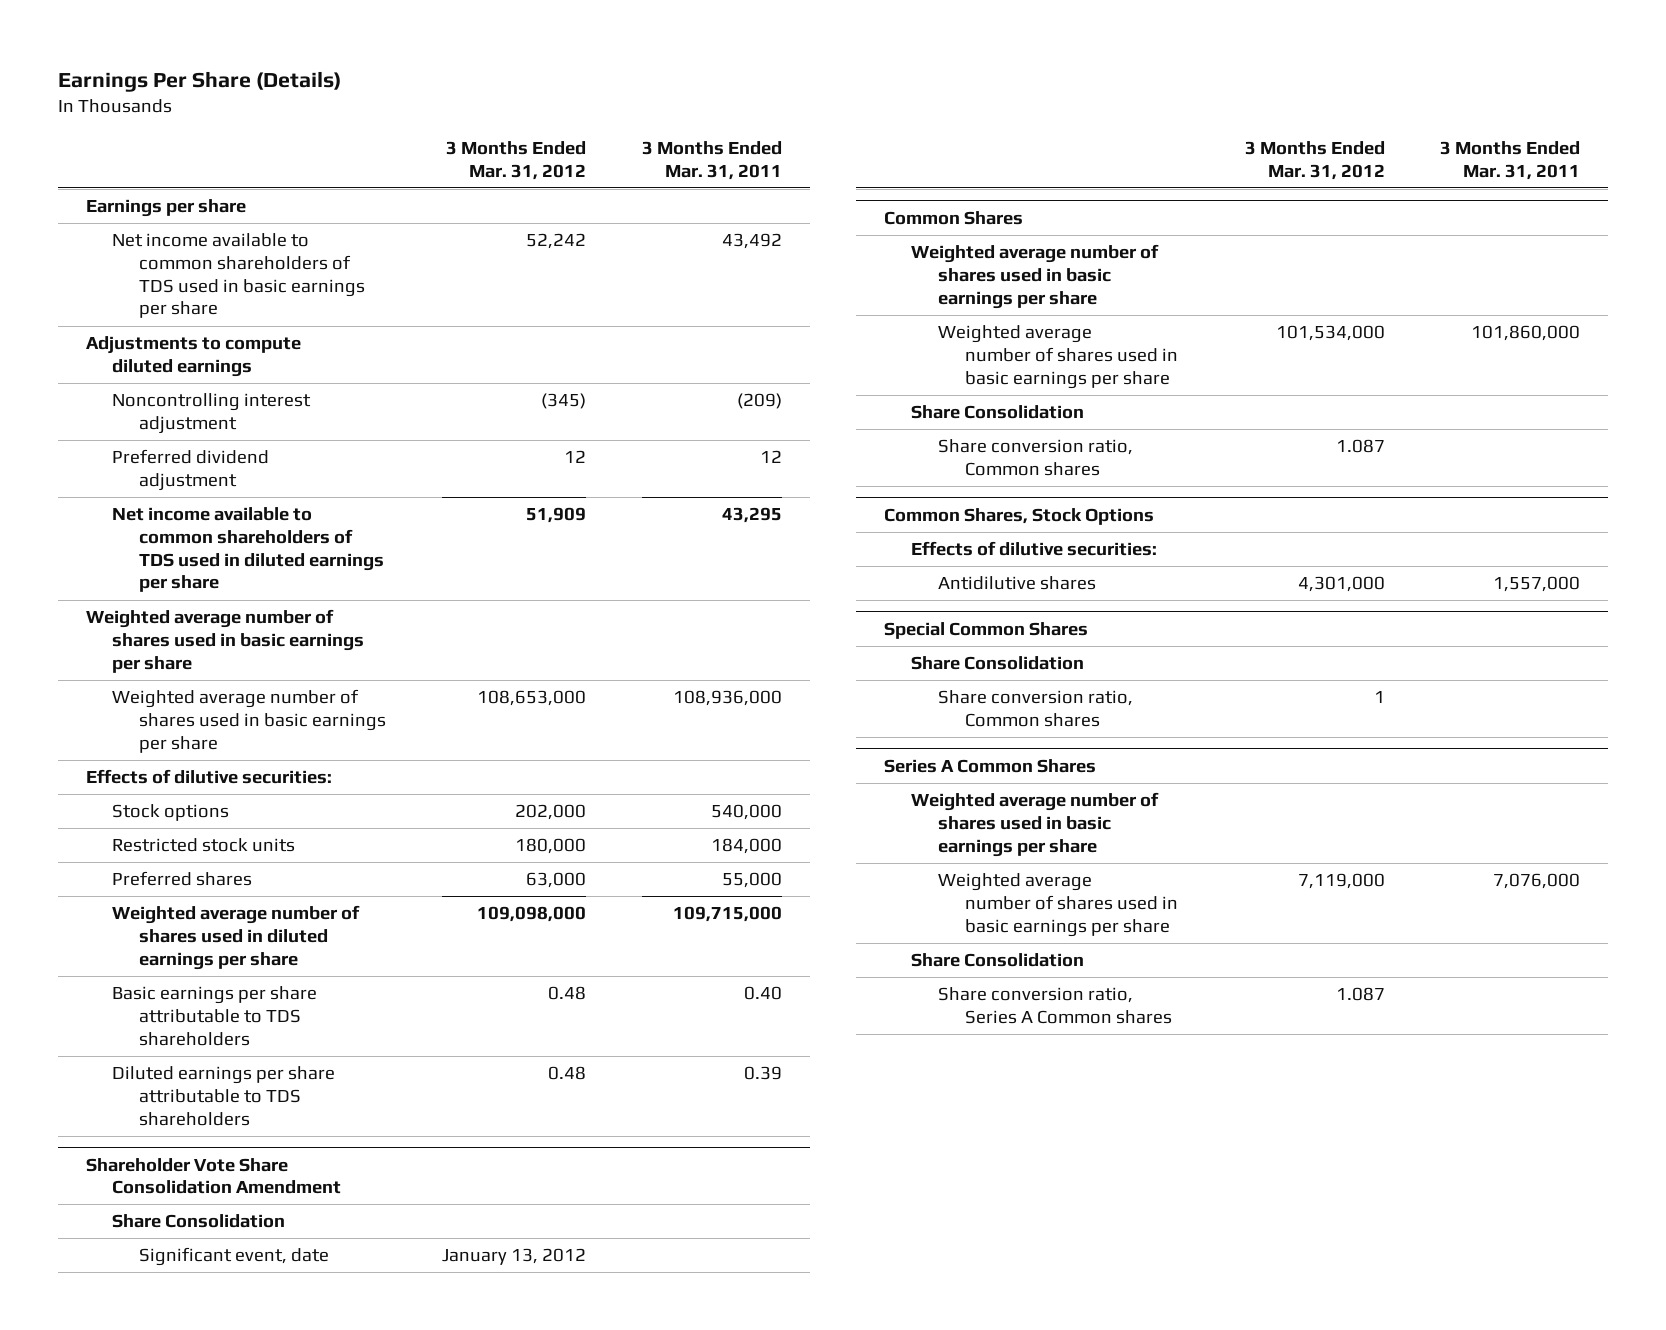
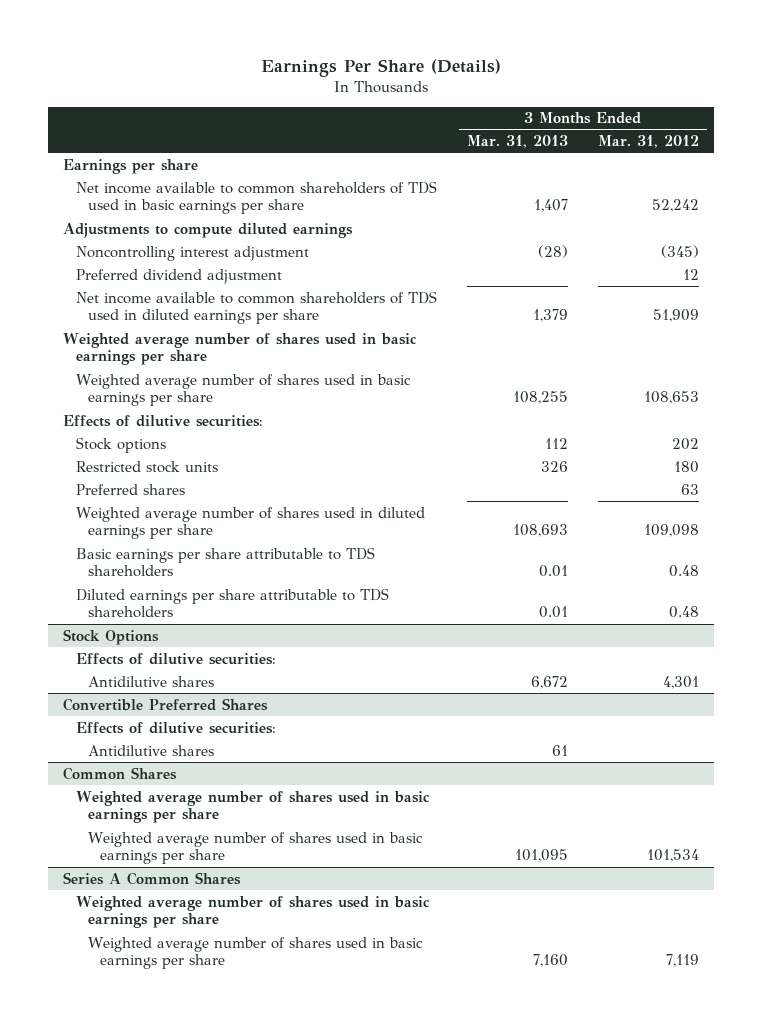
[641,140,782,180] 3 Months Ended Mar. 31, 2011 -> none
none -> [466,135,568,149] Mar. 31, 2013
[477,690,587,707] 108,653,000 -> [644,391,700,405] 108,653
[515,804,587,821] 202,000 -> [672,437,700,450] 202
[515,838,587,855] 180,000 -> [674,460,700,473] 180
[526,872,587,889] 63,000 -> [681,483,700,495] 63
[477,906,587,923] 109,098,000 -> [644,524,700,538] 109,098
[85,1157,342,1195] Shareholder Vote Share Consolidation Amendment -> none
[112,1214,286,1229] Share Consolidation -> none
[139,1247,330,1267] Significant event, date -> none
none -> [63,628,160,645] Stock Options
none -> [75,652,276,665] Effects of dilutive securities:
none -> [87,675,214,687] Antidilutive shares
none -> [63,697,269,711] Convertible Preferred Shares
none -> [75,721,276,734] Effects of dilutive securities:
none -> [87,744,214,756] Antidilutive shares
[911,405,1085,420] Share Consolidation -> none
[937,439,1133,476] Share conversion ratio, Common shares -> none
[884,507,1155,525] Common Shares, Stock Options -> none
[911,541,1158,557] Effects of dilutive securities: -> none
[937,576,1096,591] Antidilutive shares -> none
[884,621,1089,639] Special Common Shares -> none
[911,656,1085,671] Share Consolidation -> none
[937,690,1133,727] Share conversion ratio, Common shares -> none
[1275,325,1385,342] 101,534,000 -> [647,849,700,863] 101,534
[911,953,1085,968] Share Consolidation -> none
[937,987,1172,1024] Share conversion ratio, Series A Common shares -> none
[1297,873,1385,890] 7,119,000 -> [666,954,700,968] 7,119

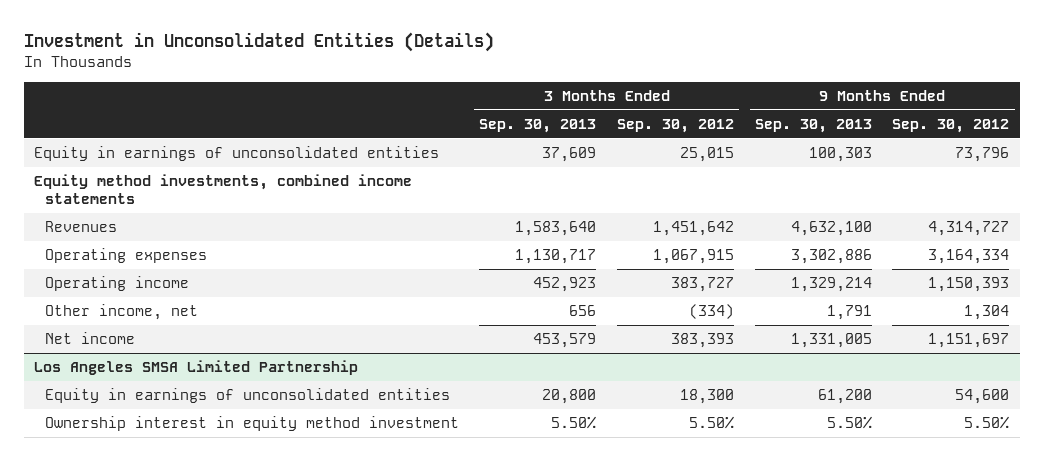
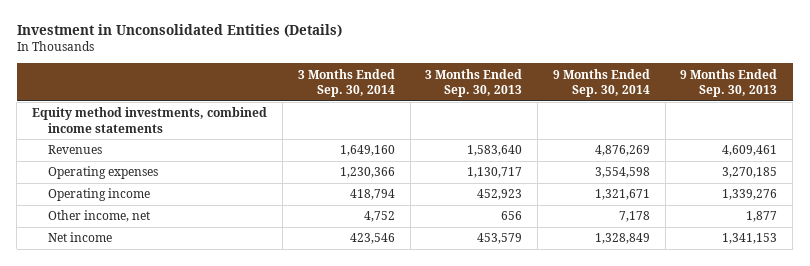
[617,118,735,133] Sep. 30, 2012 -> none
[892,118,1010,133] Sep. 30, 2012 -> none
none -> [297,68,395,97] 3 Months Ended Sep. 30, 2014
none -> [552,68,650,97] 9 Months Ended Sep. 30, 2014
[33,146,439,162] Equity in earnings of unconsolidated entities -> none
[33,360,358,376] Los Angeles SMSA Limited Partnership -> none
[44,388,450,404] Equity in earnings of unconsolidated entities -> none
[44,416,459,432] Ownership interest in equity method investment -> none
[790,221,872,237] 4,632,100 -> [722,145,778,157] 4,609,461
[790,249,872,265] 3,302,886 -> [722,167,778,179] 3,270,185
[790,277,872,293] 1,329,214 -> [722,189,778,201] 1,339,276
[826,305,872,321] 1,791 -> [746,211,778,223] 1,877
[790,333,872,349] 1,331,005 -> [722,233,778,245] 1,341,153

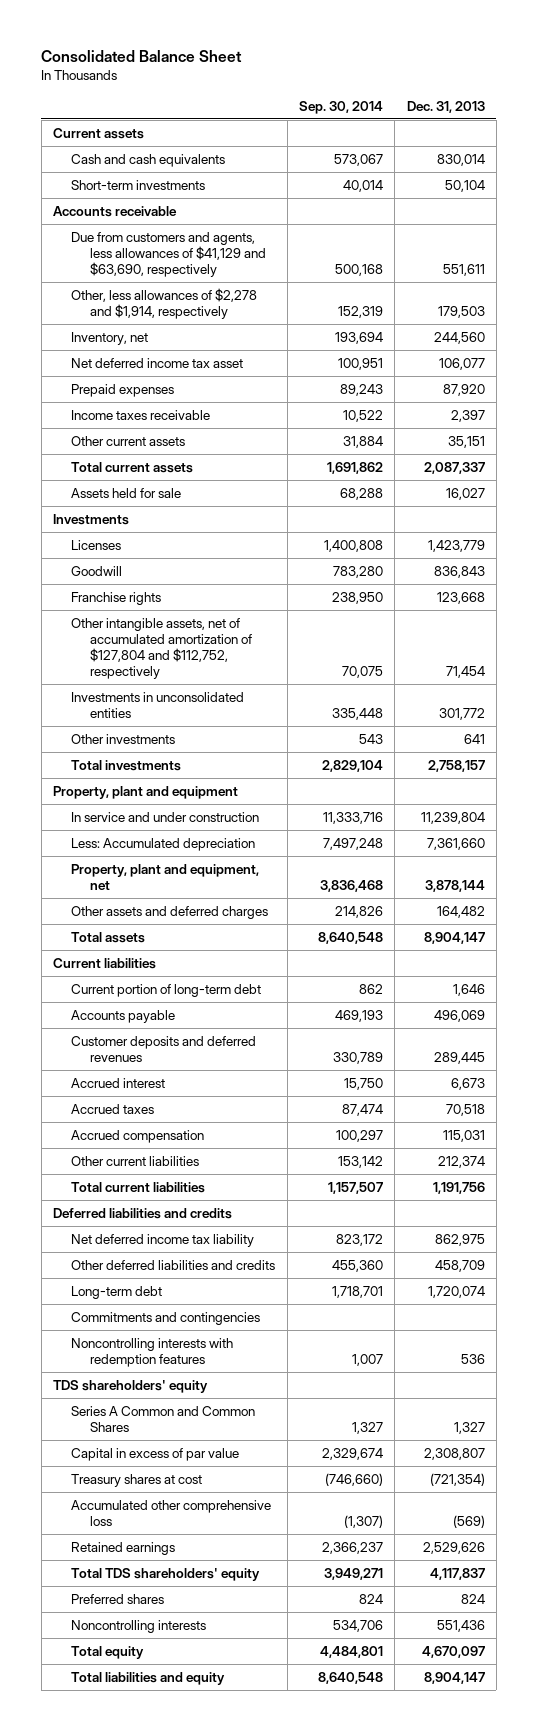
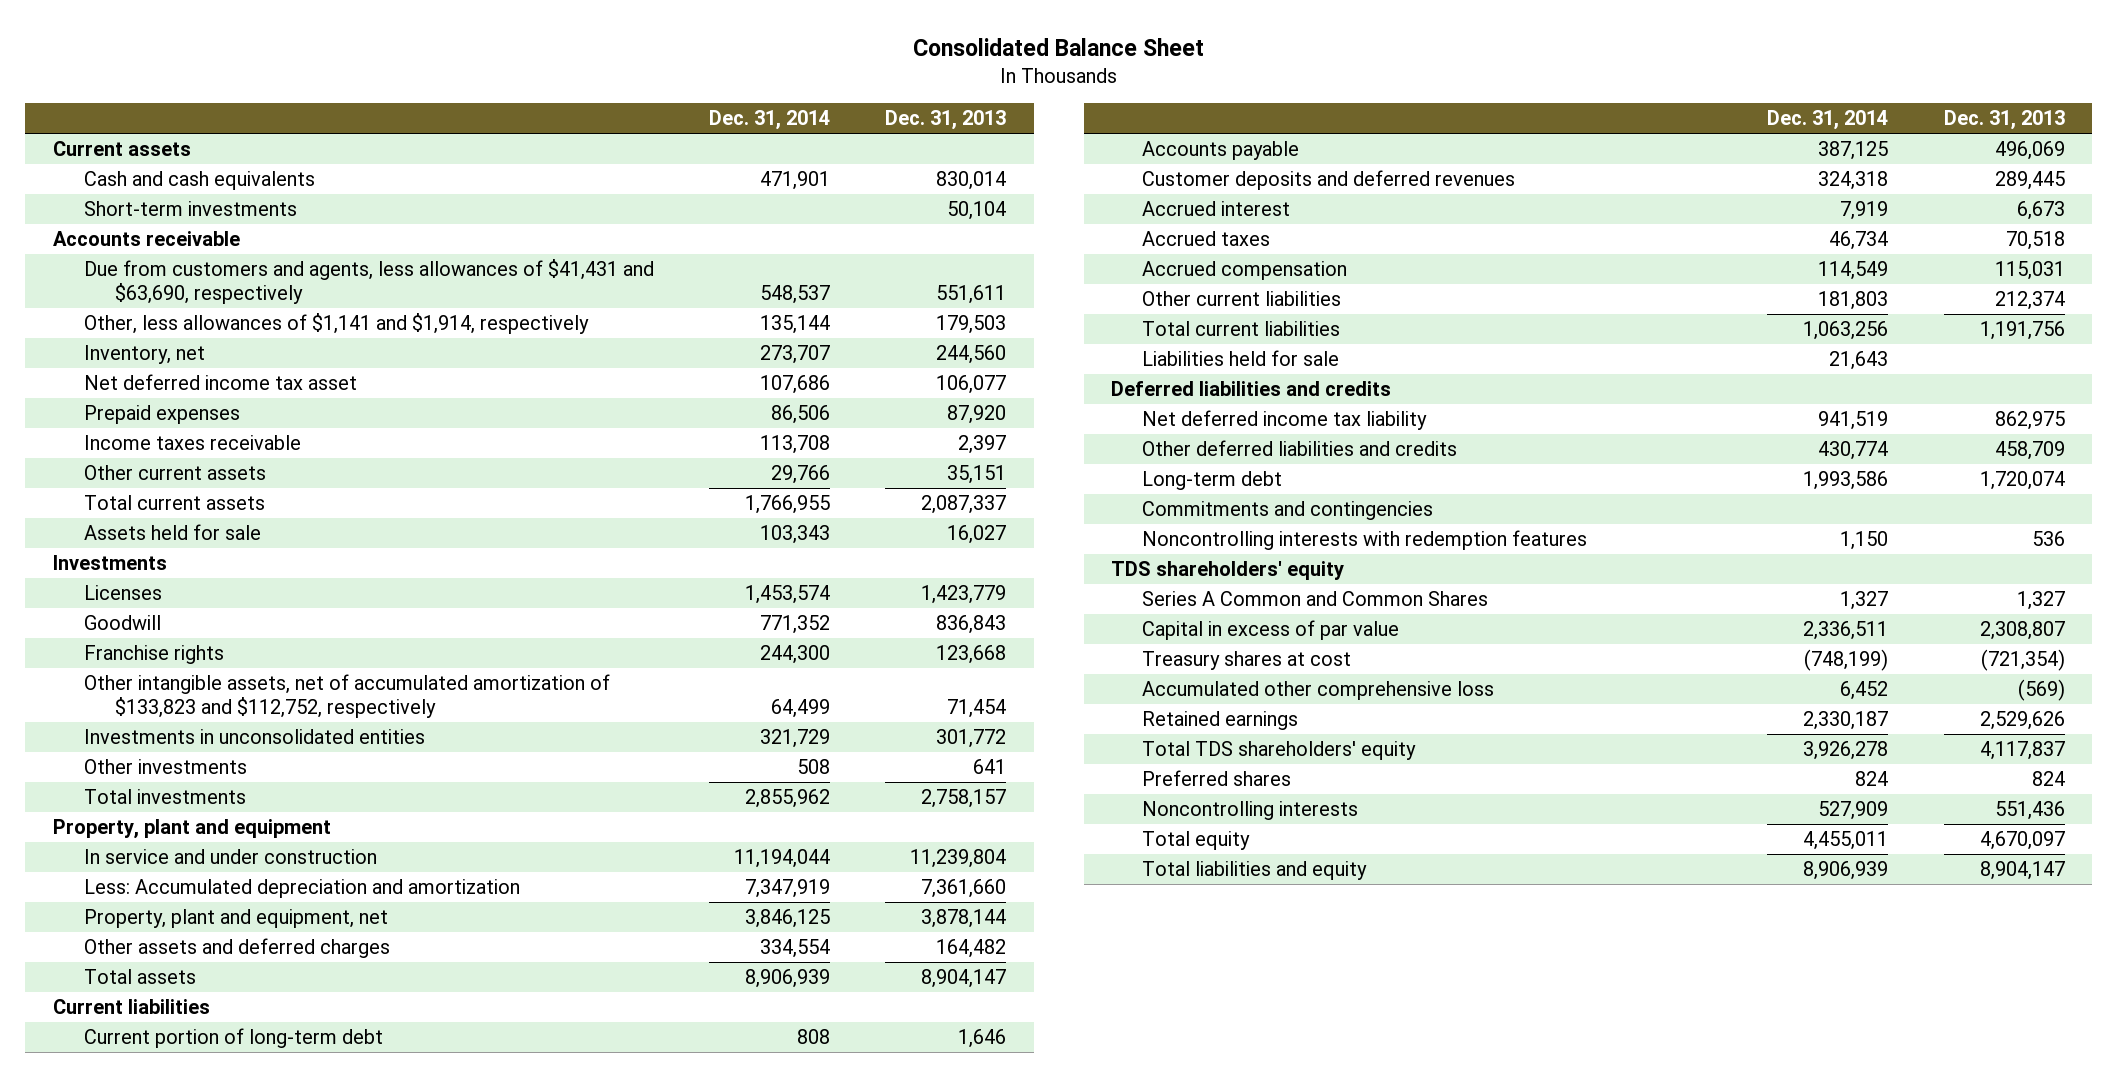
[299,100,384,114] Sep. 30, 2014 -> none
none -> [709,110,831,131] Dec. 31, 2014
[71,231,266,277] Due from customers and agents, less allowances of $41,129 and $63,690, respectively -> [83,258,654,304] Due from customers and agents, less allowances of $41,431 and $63,690, respectively
[71,287,258,319] Other, less allowances of $2,278 and $1,914, respectively -> [83,312,589,334] Other, less allowances of $1,141 and $1,914, respectively
[71,617,252,679] Other intangible assets, net of accumulated amortization of $127,804 and $112,752, respectively -> [83,673,610,718] Other intangible assets, net of accumulated amortization of $133,823 and $112,752, respectively
[71,837,256,851] Less: Accumulated depreciation -> [83,878,520,898] Less: Accumulated depreciation and amortization
none -> [1142,349,1340,366] Liabilities held for sale

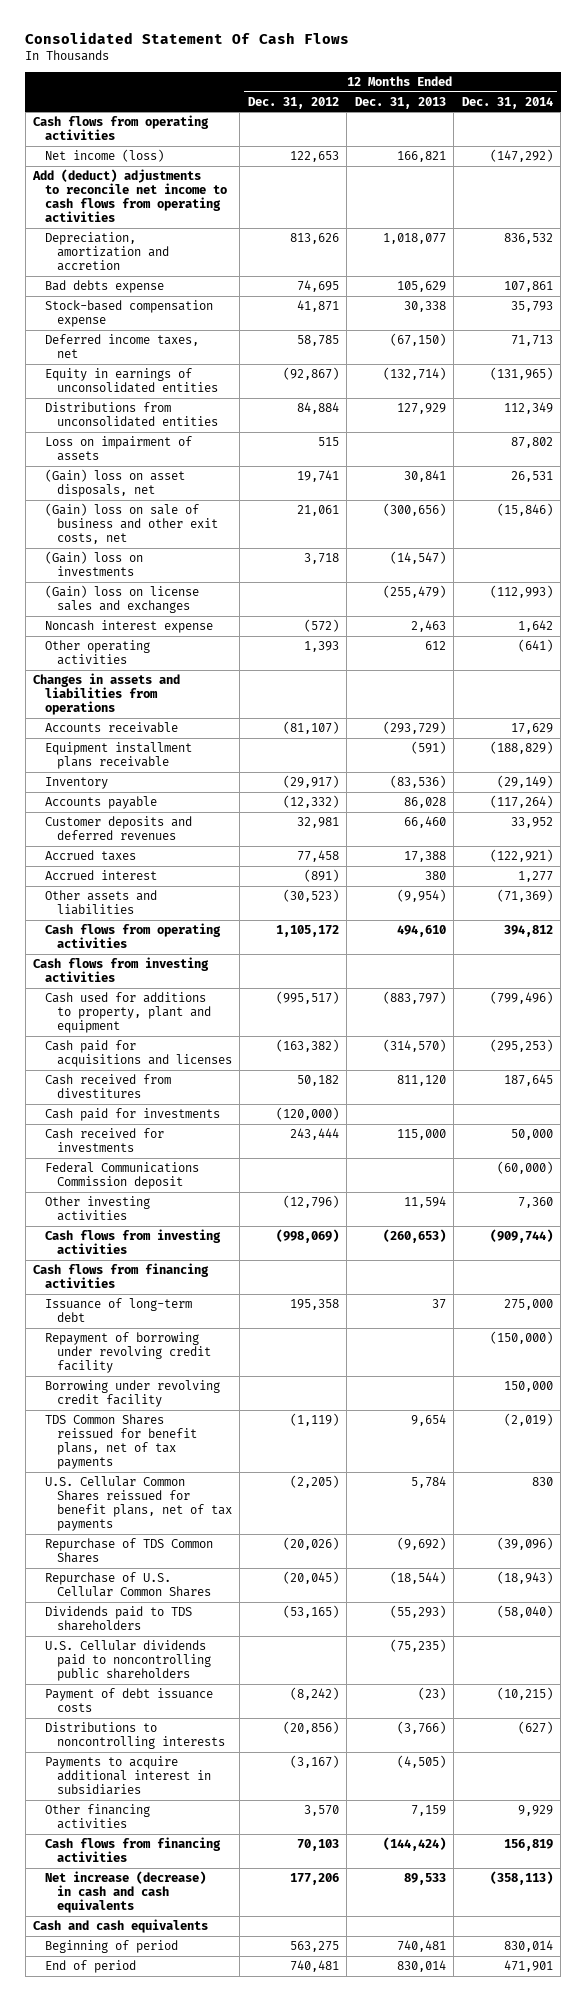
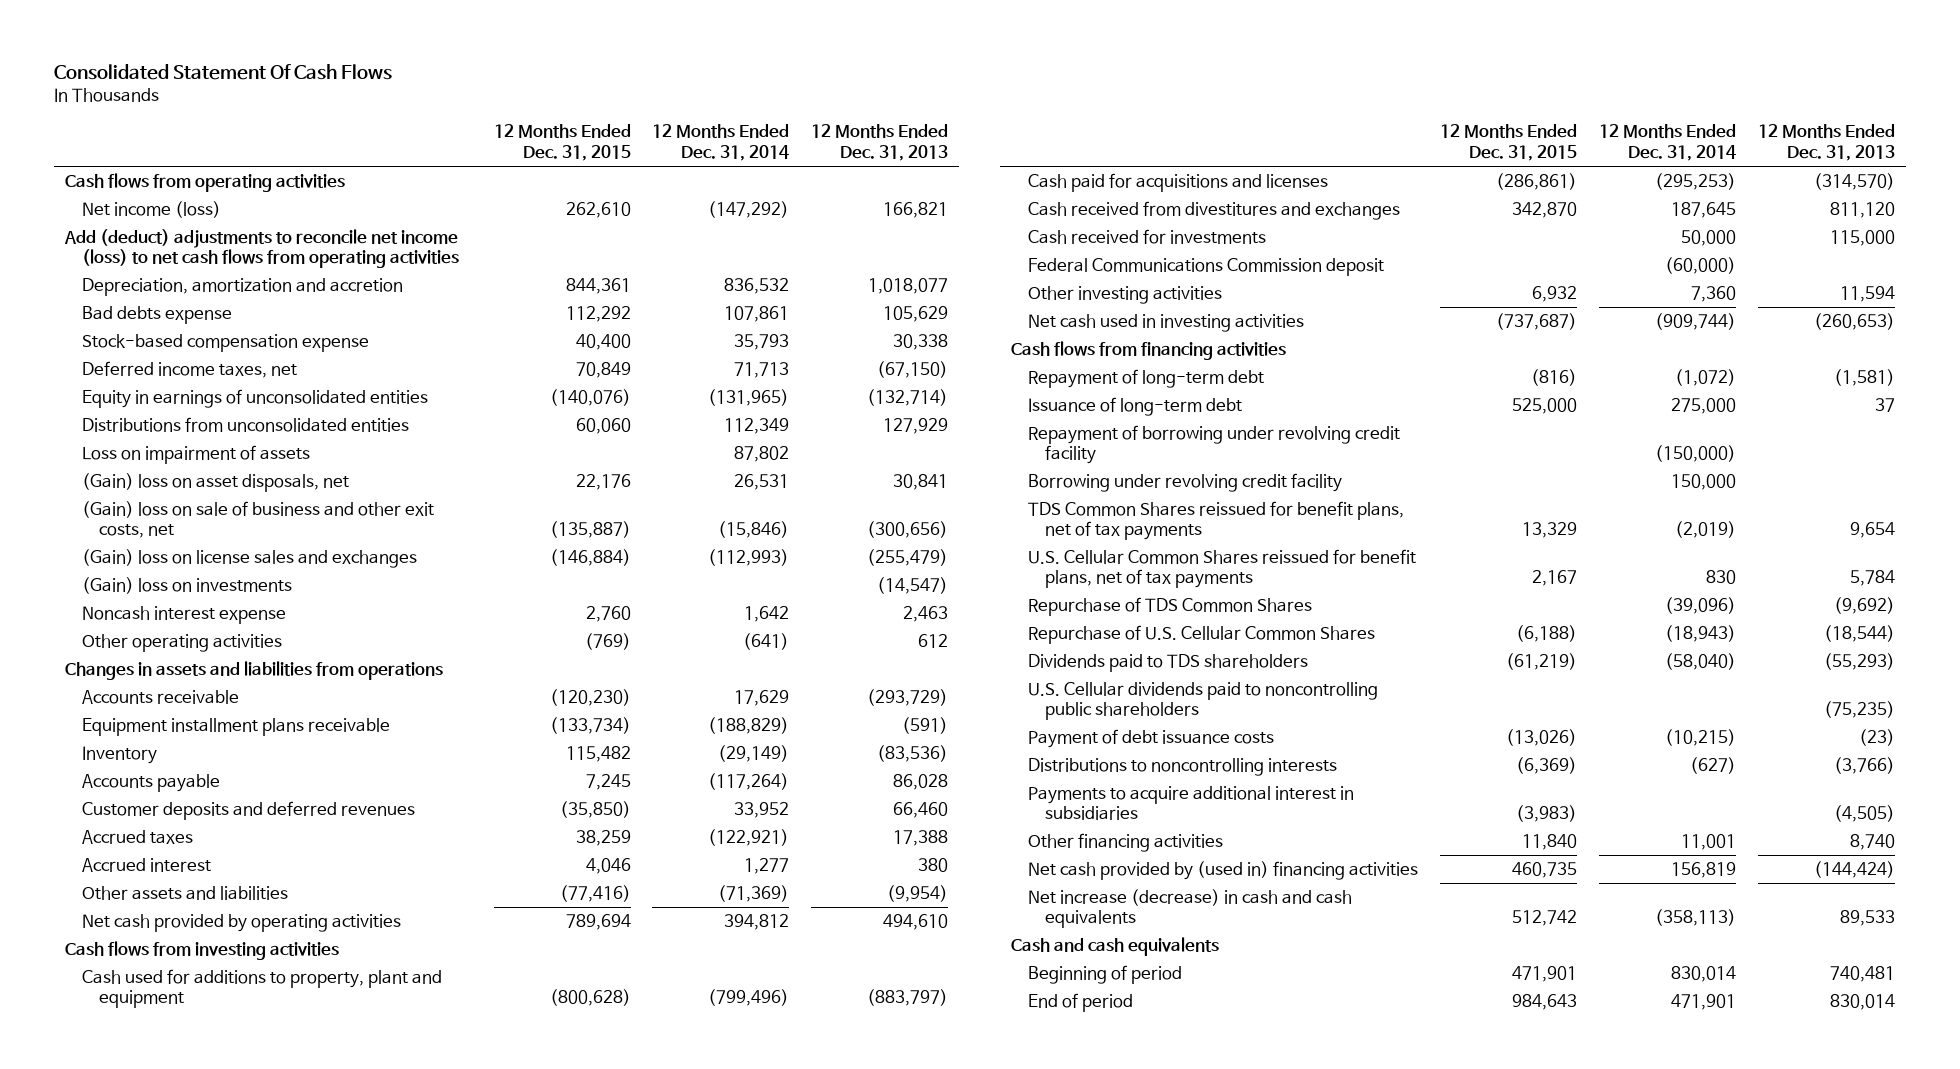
[247,96,339,109] Dec. 31, 2012 -> none
none -> [493,124,631,162] 12 Months Ended Dec. 31, 2015
[31,169,227,223] Add (deduct) adjustments to reconcile net income to cash flows from operating activities -> [63,228,459,269] Add (deduct) adjustments to reconcile net income (loss) to net cash flows from operating activities
[44,551,143,577] (Gain) loss on investments -> [81,576,292,594] (Gain) loss on investments
[44,923,221,949] Cash flows from operating activities -> [81,913,401,932] Net cash provided by operating activities
[44,1108,220,1122] Cash paid for investments -> none
[44,1074,171,1099] Cash received from divestitures -> [1028,200,1401,220] Cash received from divestitures and exchanges
[44,1229,221,1255] Cash flows from investing activities -> [1028,313,1305,332] Net cash used in investing activities
none -> [1028,368,1265,388] Repayment of long-term debt
[410,1805,446,1817] 7,159 -> [1850,833,1896,850] 8,740
[517,1805,553,1817] 9,929 -> [1681,833,1737,850] 11,001
[44,1837,221,1863] Cash flows from financing activities -> [1028,860,1419,880] Net cash provided by (used in) financing activities

